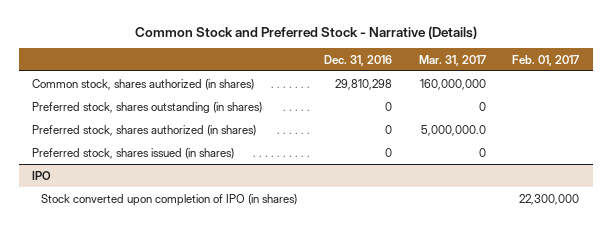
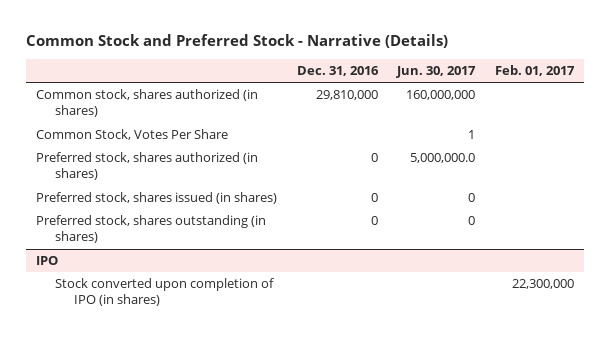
[418,54,486,66] Mar. 31, 2017 -> none
none -> [396,66,477,79] Jun. 30, 2017
[334,78,392,90] 29,810,298 -> [315,90,378,101] 29,810,000
none -> [36,129,229,141] Common Stock, Votes Per Share
[31,101,262,113] Preferred stock, shares outstanding (in shares) -> [36,215,267,244] Preferred stock, shares outstanding (in shares)

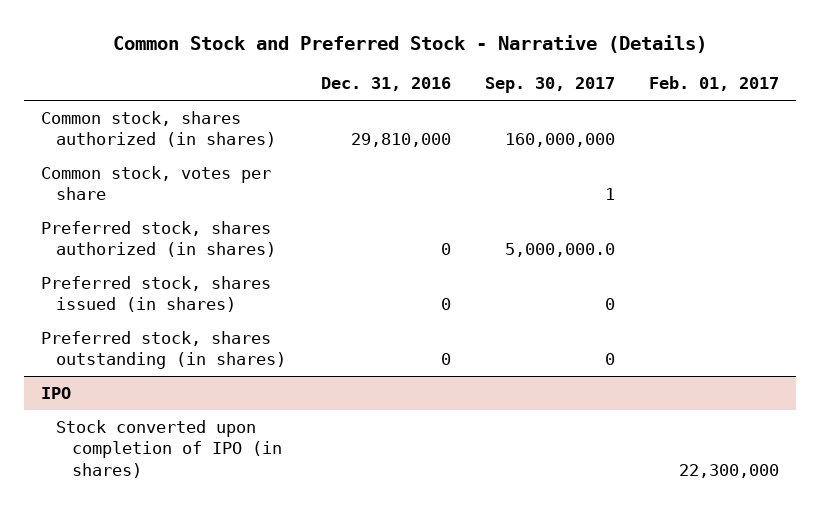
[396,66,477,79] Jun. 30, 2017 -> none
none -> [484,77,615,94] Sep. 30, 2017
[36,129,229,141] Common Stock, Votes Per Share -> [41,166,272,201] Common stock, votes per share

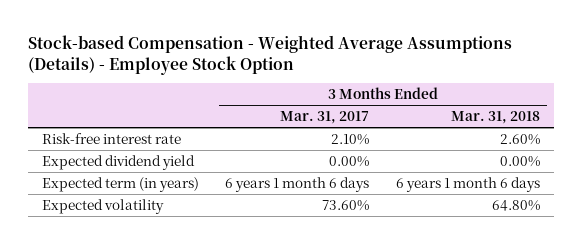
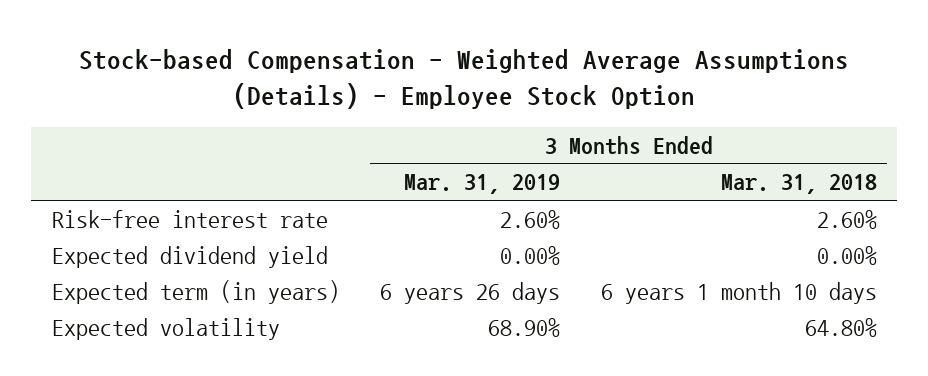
[280,111,370,125] Mar. 31, 2017 -> none
none -> [404,174,561,195] Mar. 31, 2019
[396,176,541,192] 6 years 1 month 6 days -> [600,281,877,304] 6 years 1 month 10 days

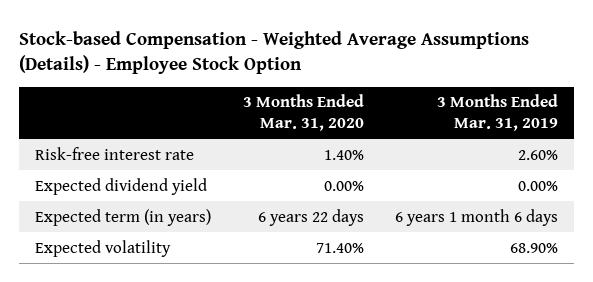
[720,174,877,195] Mar. 31, 2018 -> none
none -> [242,94,364,131] 3 Months Ended Mar. 31, 2020
[380,281,561,304] 6 years 26 days -> [395,208,559,226] 6 years 1 month 6 days

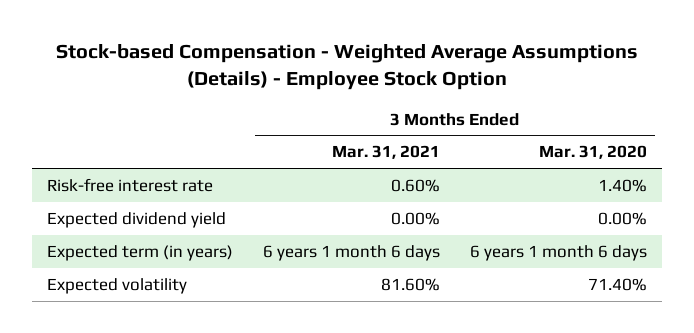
[437,94,559,131] 3 Months Ended Mar. 31, 2019 -> none
none -> [331,145,440,160] Mar. 31, 2021
[257,208,364,226] 6 years 22 days -> [470,245,648,262] 6 years 1 month 6 days

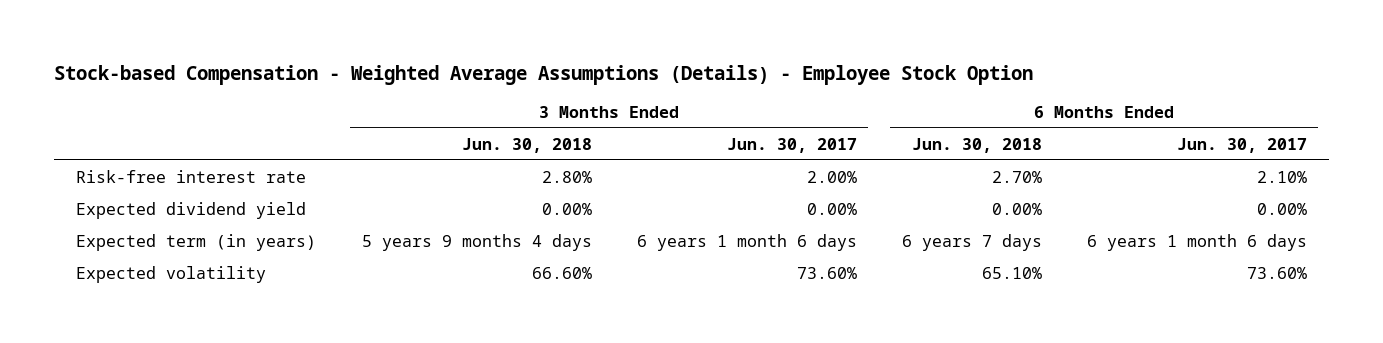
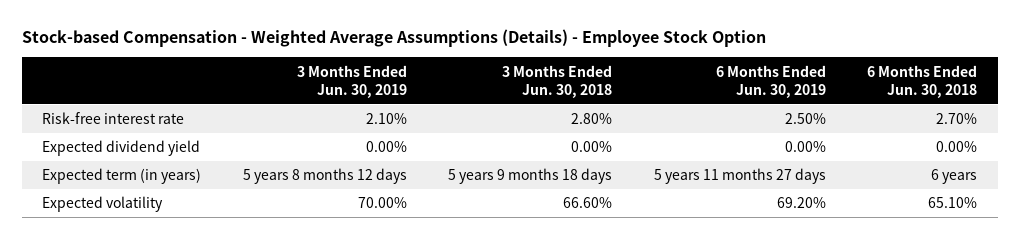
[726,137,857,153] Jun. 30, 2017 -> none
[1176,137,1307,153] Jun. 30, 2017 -> none
none -> [296,64,407,98] 3 Months Ended Jun. 30, 2019
none -> [715,64,826,98] 6 Months Ended Jun. 30, 2019
[361,233,592,251] 5 years 9 months 4 days -> [448,168,613,185] 5 years 9 months 18 days
[901,233,1042,251] 6 years 7 days -> [931,169,978,185] 6 years

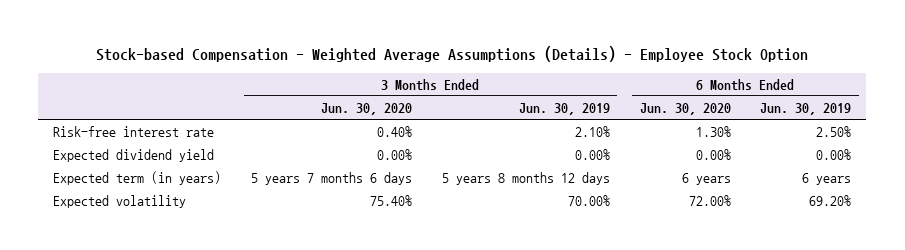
[502,64,613,98] 3 Months Ended Jun. 30, 2018 -> none
[867,64,978,98] 6 Months Ended Jun. 30, 2018 -> none
none -> [321,102,413,115] Jun. 30, 2020
none -> [639,102,731,115] Jun. 30, 2020
[653,168,826,185] 5 years 11 months 27 days -> [802,172,852,185] 6 years

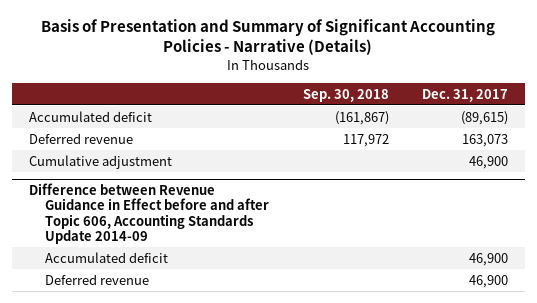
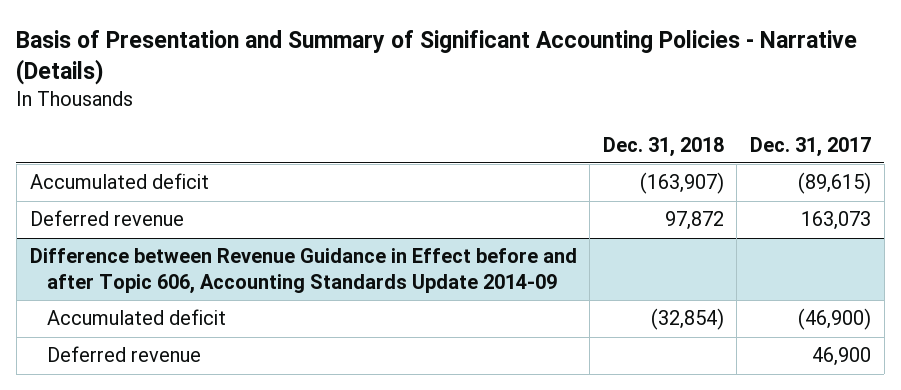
[302,88,389,102] Sep. 30, 2018 -> none
none -> [602,136,724,157] Dec. 31, 2018
[28,154,172,169] Cumulative adjustment -> none
[469,252,509,266] 46,900 -> [797,308,871,331] (46,900)

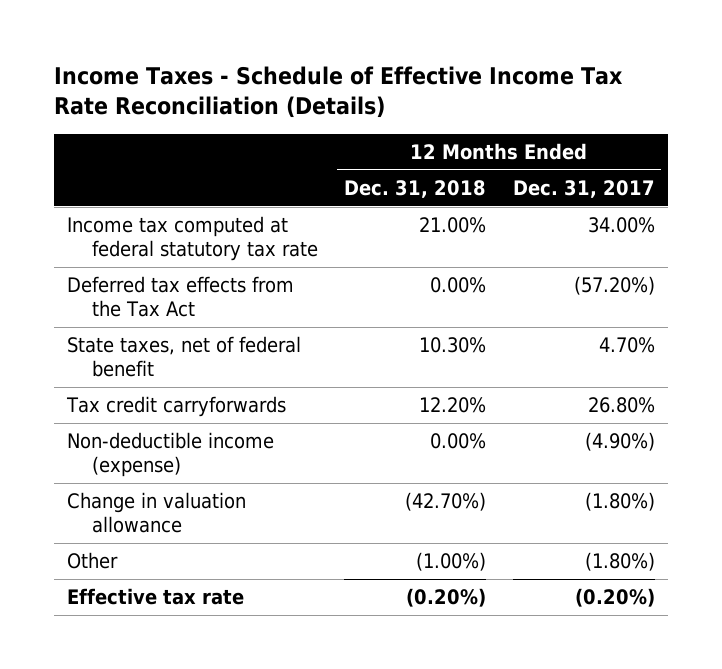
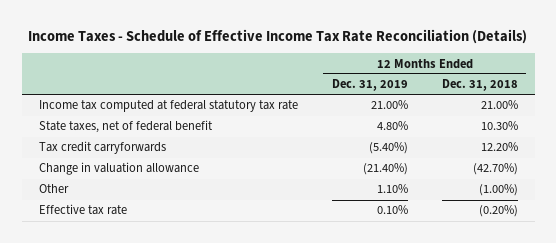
[512,179,655,198] Dec. 31, 2017 -> none
none -> [331,79,408,92] Dec. 31, 2019
[67,276,295,317] Deferred tax effects from the Tax Act -> none
[67,432,275,477] Non-deductible income (expense) -> none

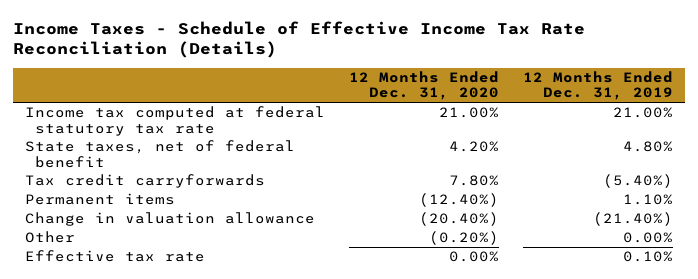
[441,79,518,92] Dec. 31, 2018 -> none
none -> [348,70,499,101] 12 Months Ended Dec. 31, 2020
none -> [24,193,175,206] Permanent items
[376,184,408,194] 1.10% -> [622,232,673,244] 0.00%

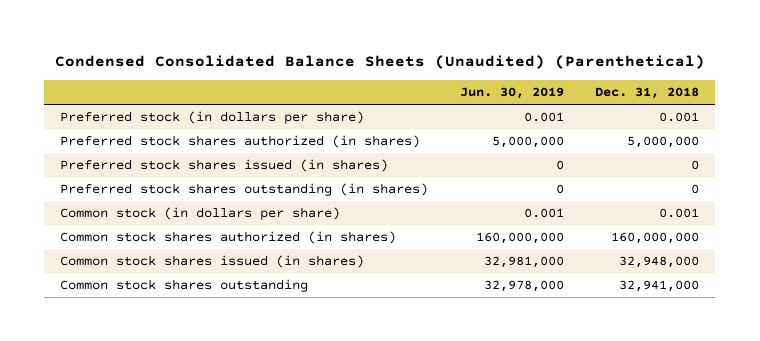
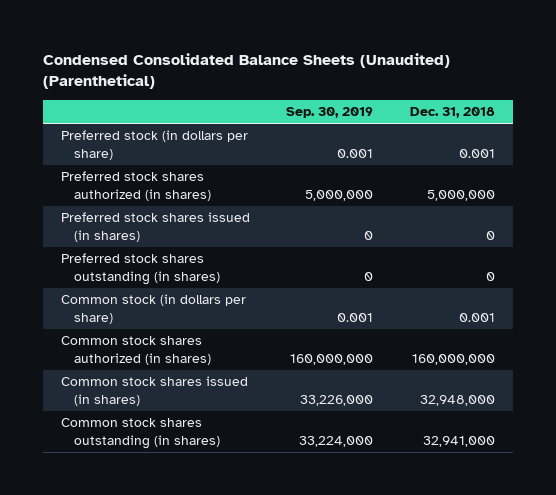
[459,86,564,99] Jun. 30, 2019 -> none
none -> [286,107,374,119] Sep. 30, 2019
[60,279,309,293] Common stock shares outstanding -> [61,418,220,450] Common stock shares outstanding (in shares)

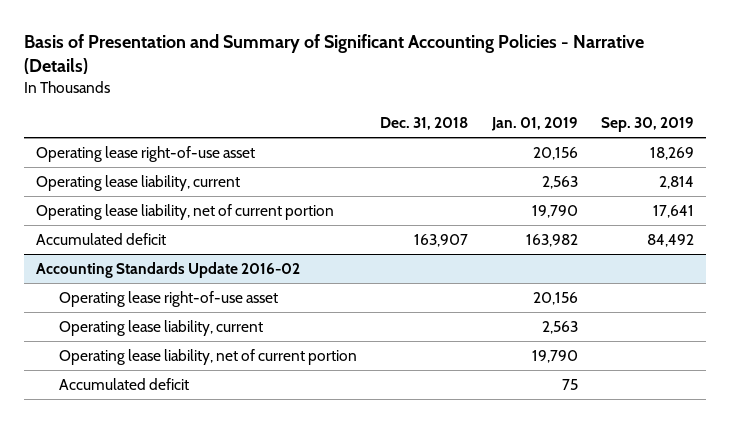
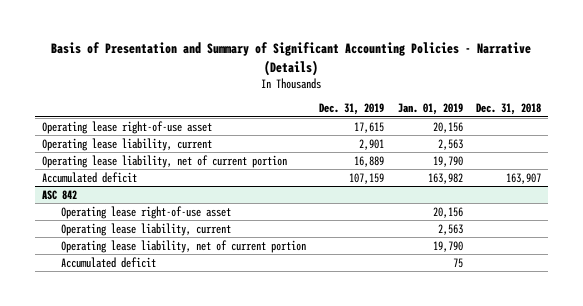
[601,117,695,133] Sep. 30, 2019 -> none
none -> [319,103,385,116] Dec. 31, 2019
[35,261,300,278] Accounting Standards Update 2016-02 -> [41,189,77,200] ASC 842

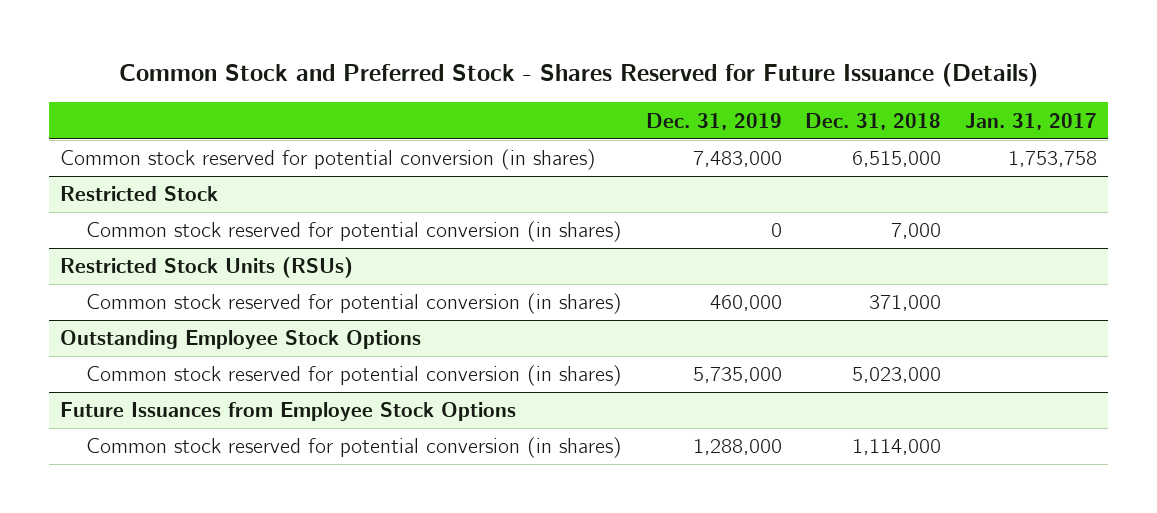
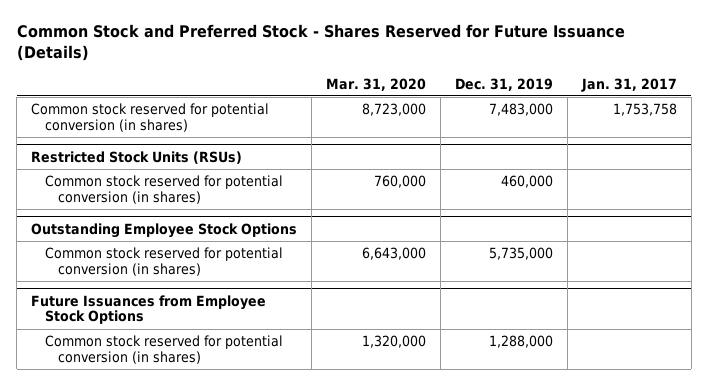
[805,112,942,130] Dec. 31, 2018 -> none
none -> [325,77,426,91] Mar. 31, 2020
[60,186,219,202] Restricted Stock -> none
[86,221,623,243] Common stock reserved for potential conversion (in shares) -> none

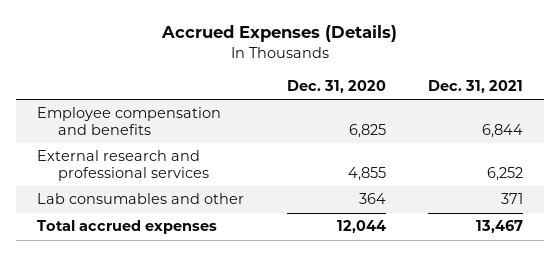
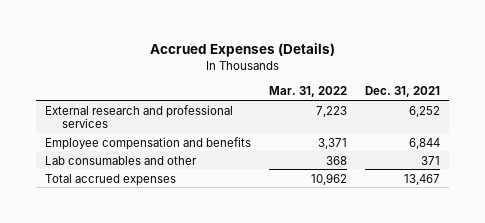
[286,79,386,93] Dec. 31, 2020 -> none
none -> [269,86,348,98] Mar. 31, 2022
[37,107,222,136] Employee compensation and benefits -> [45,136,252,150] Employee compensation and benefits

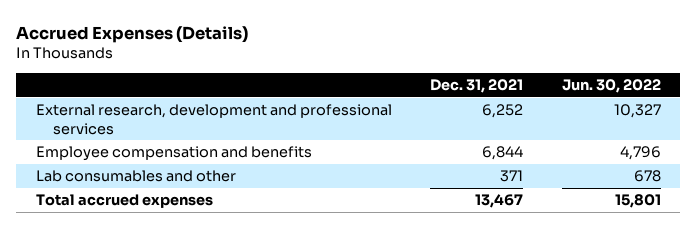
[269,86,348,98] Mar. 31, 2022 -> none
none -> [562,79,662,94] Jun. 30, 2022
[45,104,234,129] External research and professional services -> [35,104,392,135] External research, development and professional services

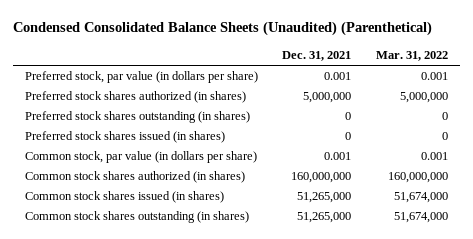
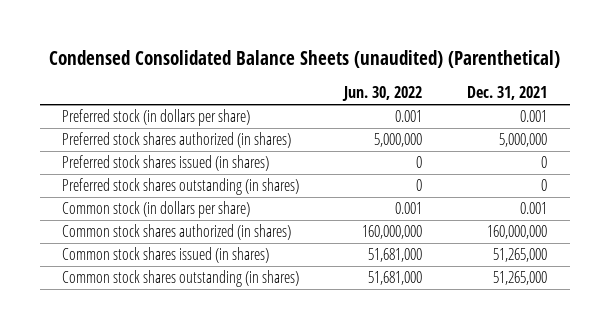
[13,21,433,37] Condensed Consolidated Balance Sheets (Unaudited) (Parenthetical) -> [48,49,560,68] Condensed Consolidated Balance Sheets (unaudited) (Parenthetical)
[375,51,448,62] Mar. 31, 2022 -> none
none -> [342,86,423,102] Jun. 30, 2022
[25,71,259,84] Preferred stock, par value (in dollars per share) -> [62,109,251,127] Preferred stock (in dollars per share)
[25,111,251,124] Preferred stock shares outstanding (in shares) -> [62,178,300,196] Preferred stock shares outstanding (in shares)
[25,151,258,164] Common stock, par value (in dollars per share) -> [62,201,251,219] Common stock (in dollars per share)

